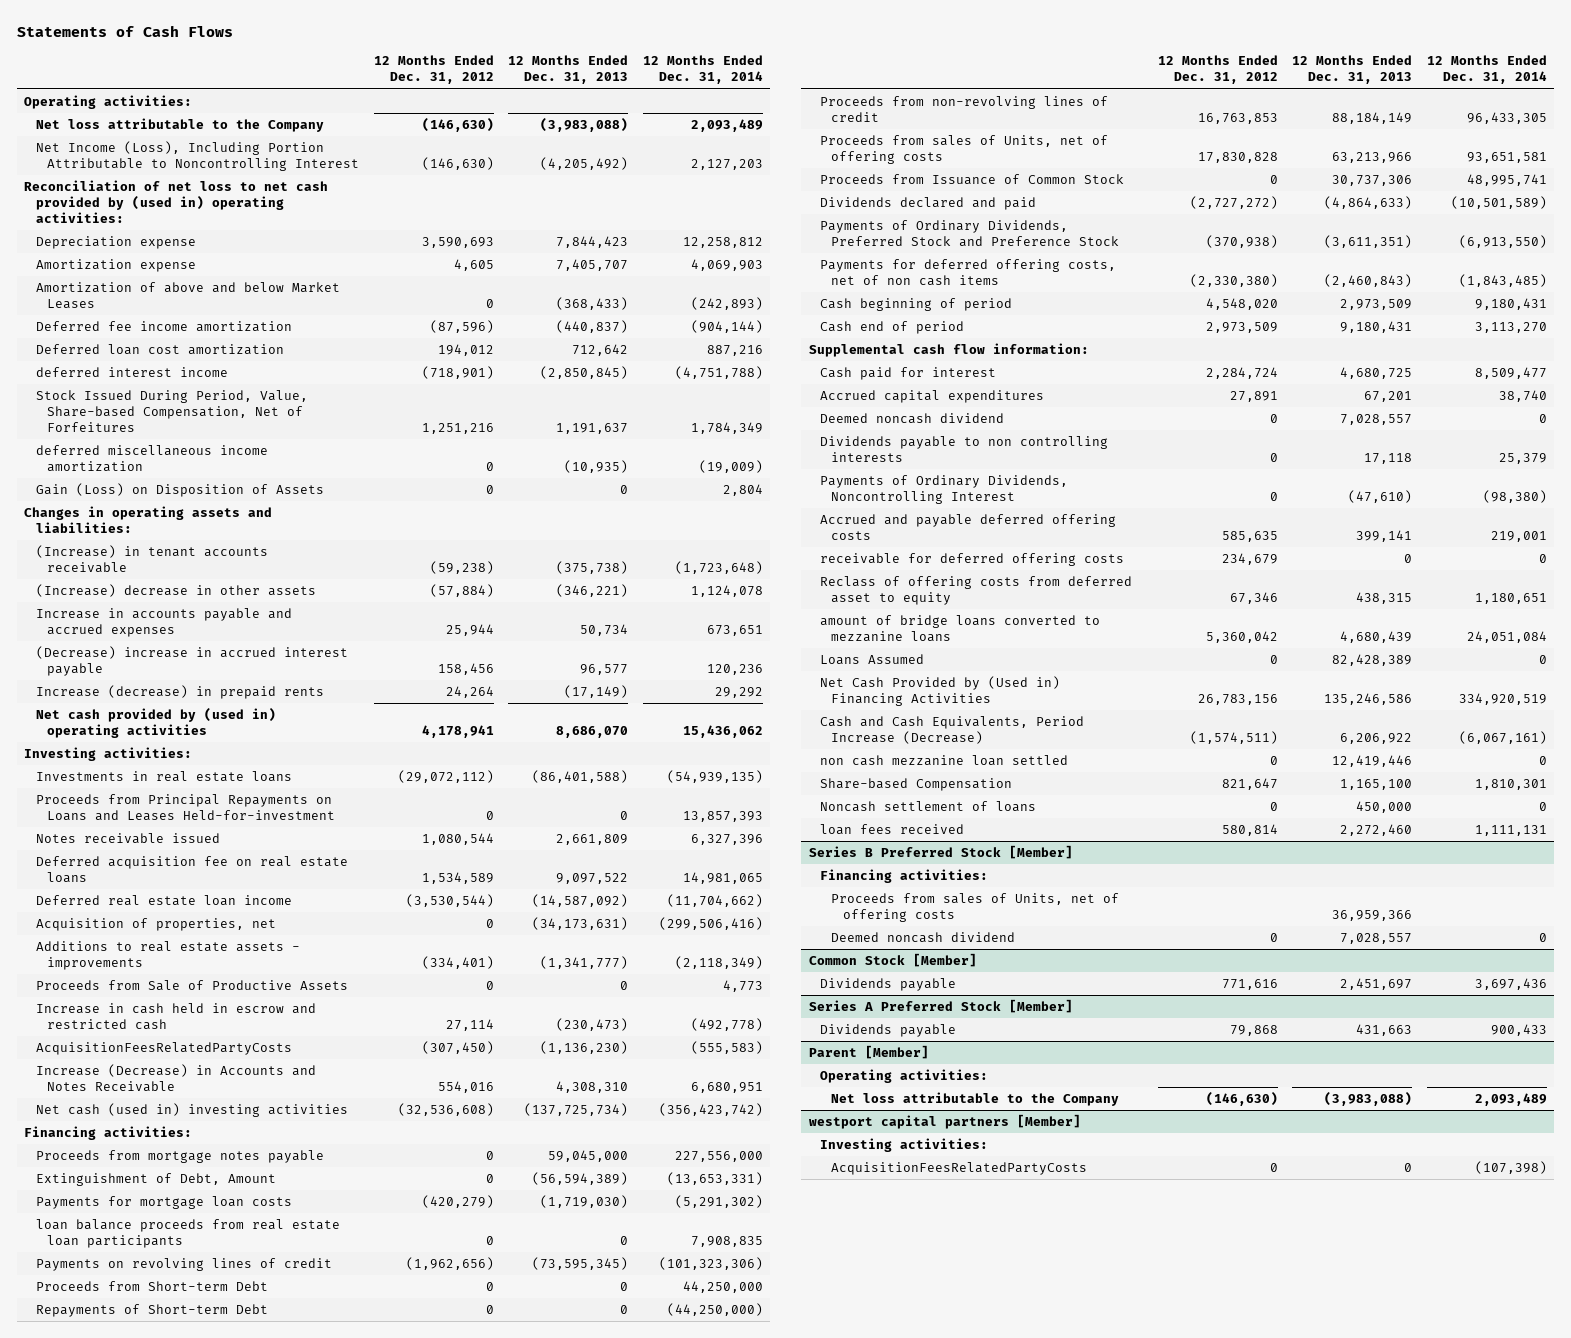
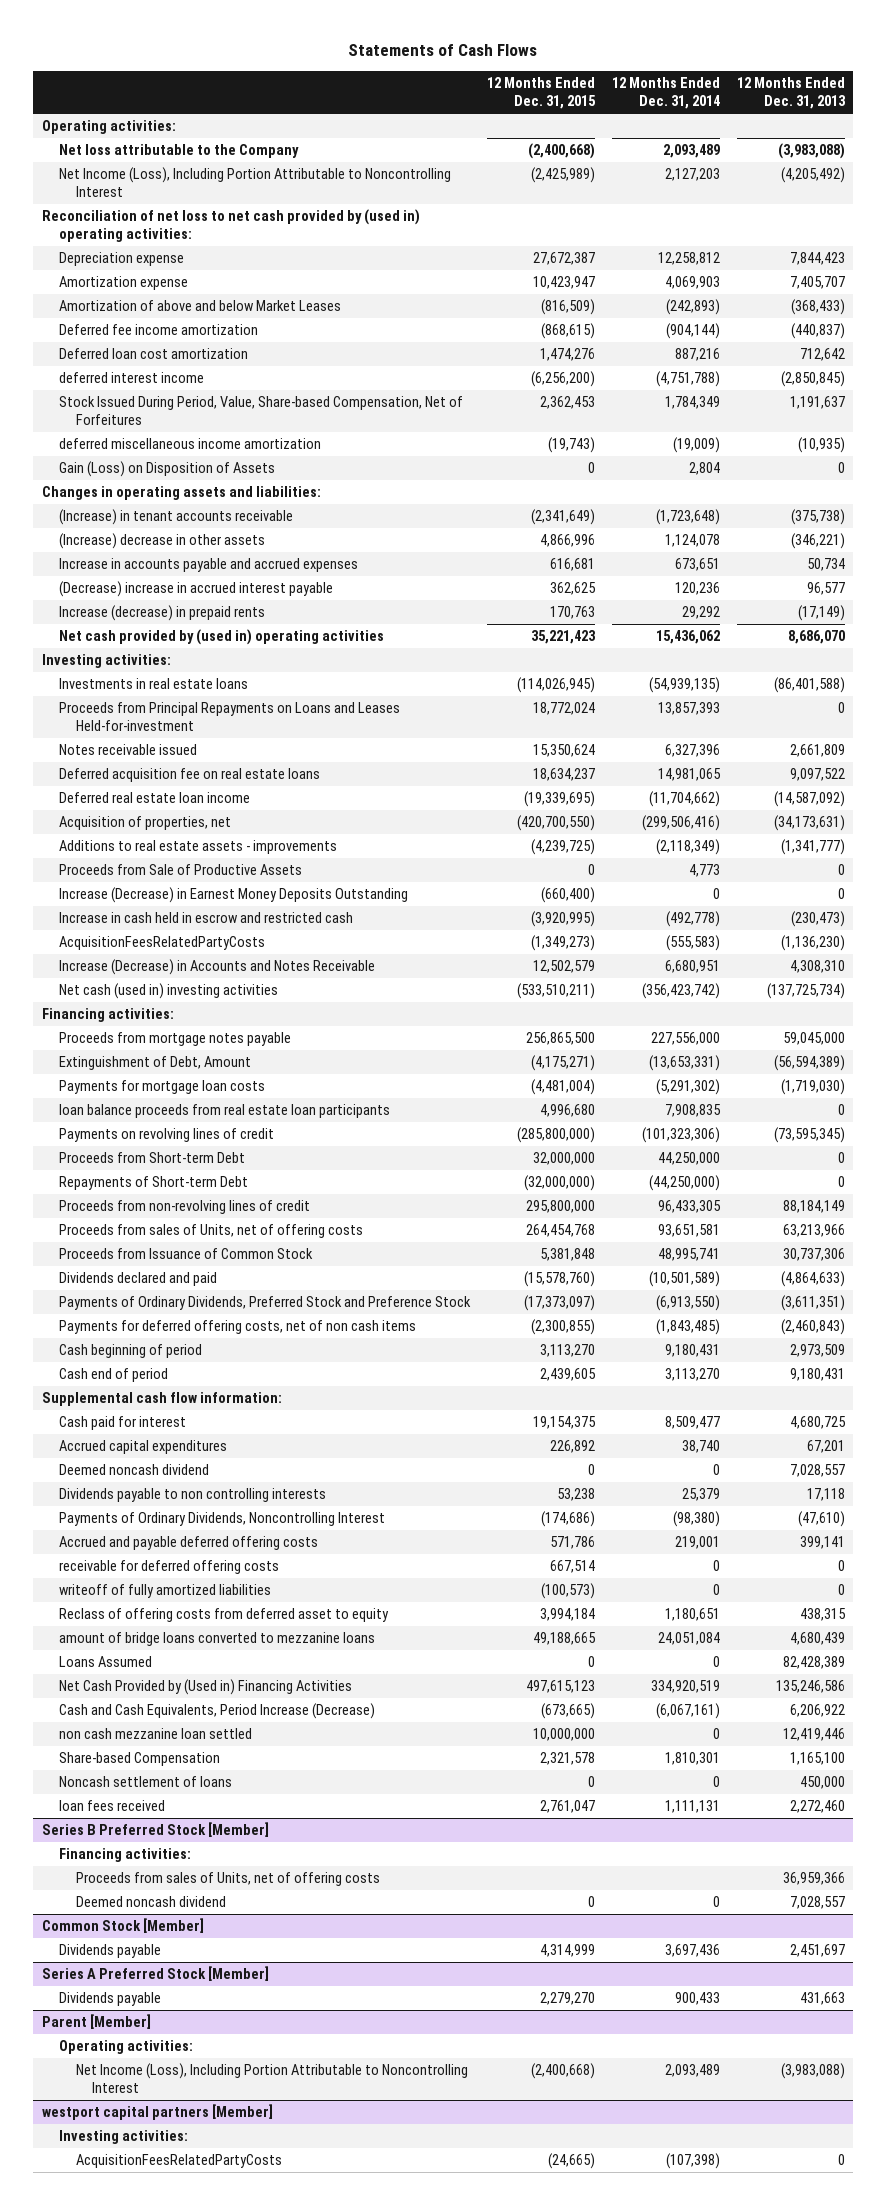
[373,55,494,85] 12 Months Ended Dec. 31, 2012 -> none
none -> [486,77,596,110] 12 Months Ended Dec. 31, 2015
none -> [58,887,408,904] Increase (Decrease) in Earnest Money Deposits Outstanding
none -> [58,1584,271,1599] writeoff of fully amortized liabilities
[831,1092,1120,1107] Net loss attributable to the Company -> [75,2063,468,2094] Net Income (Loss), Including Portion Attributable to Noncontrolling Interest

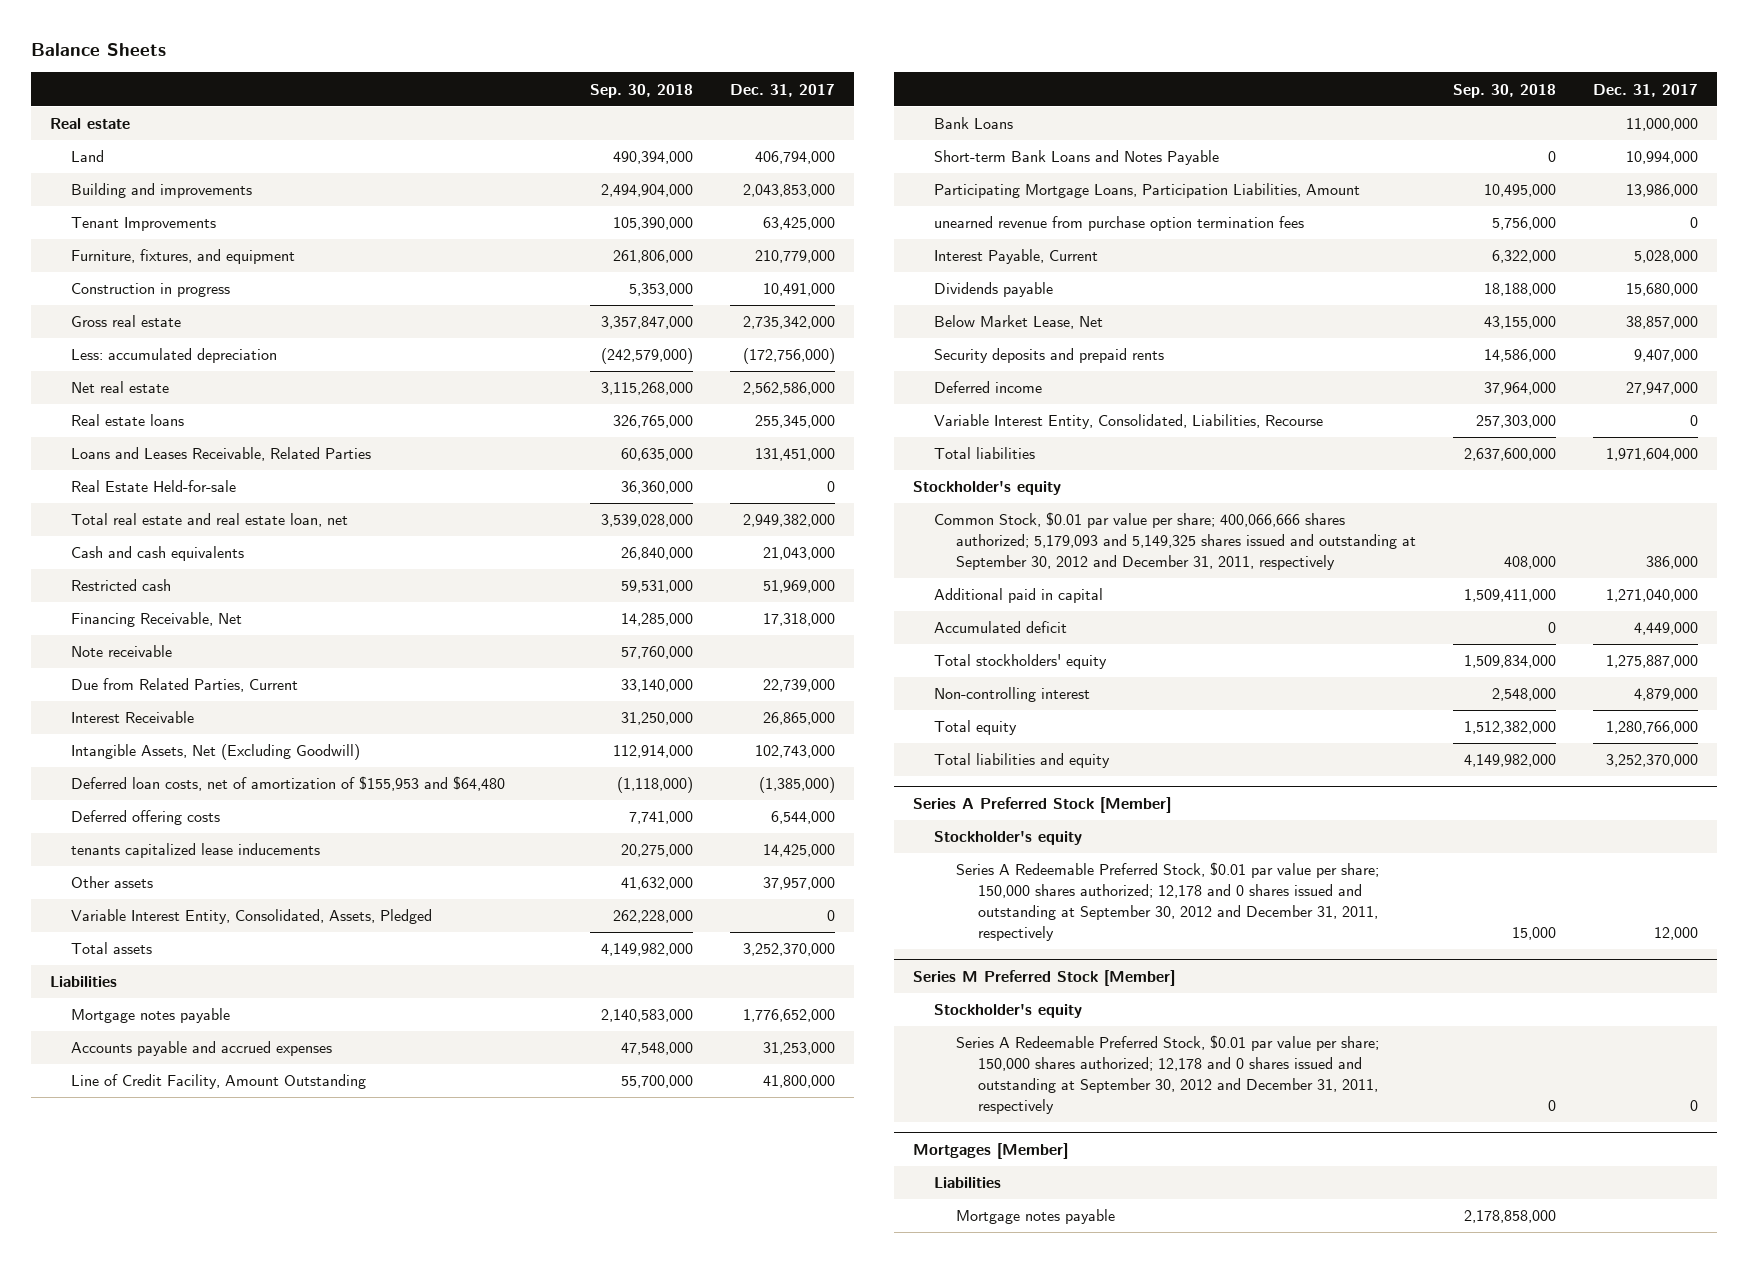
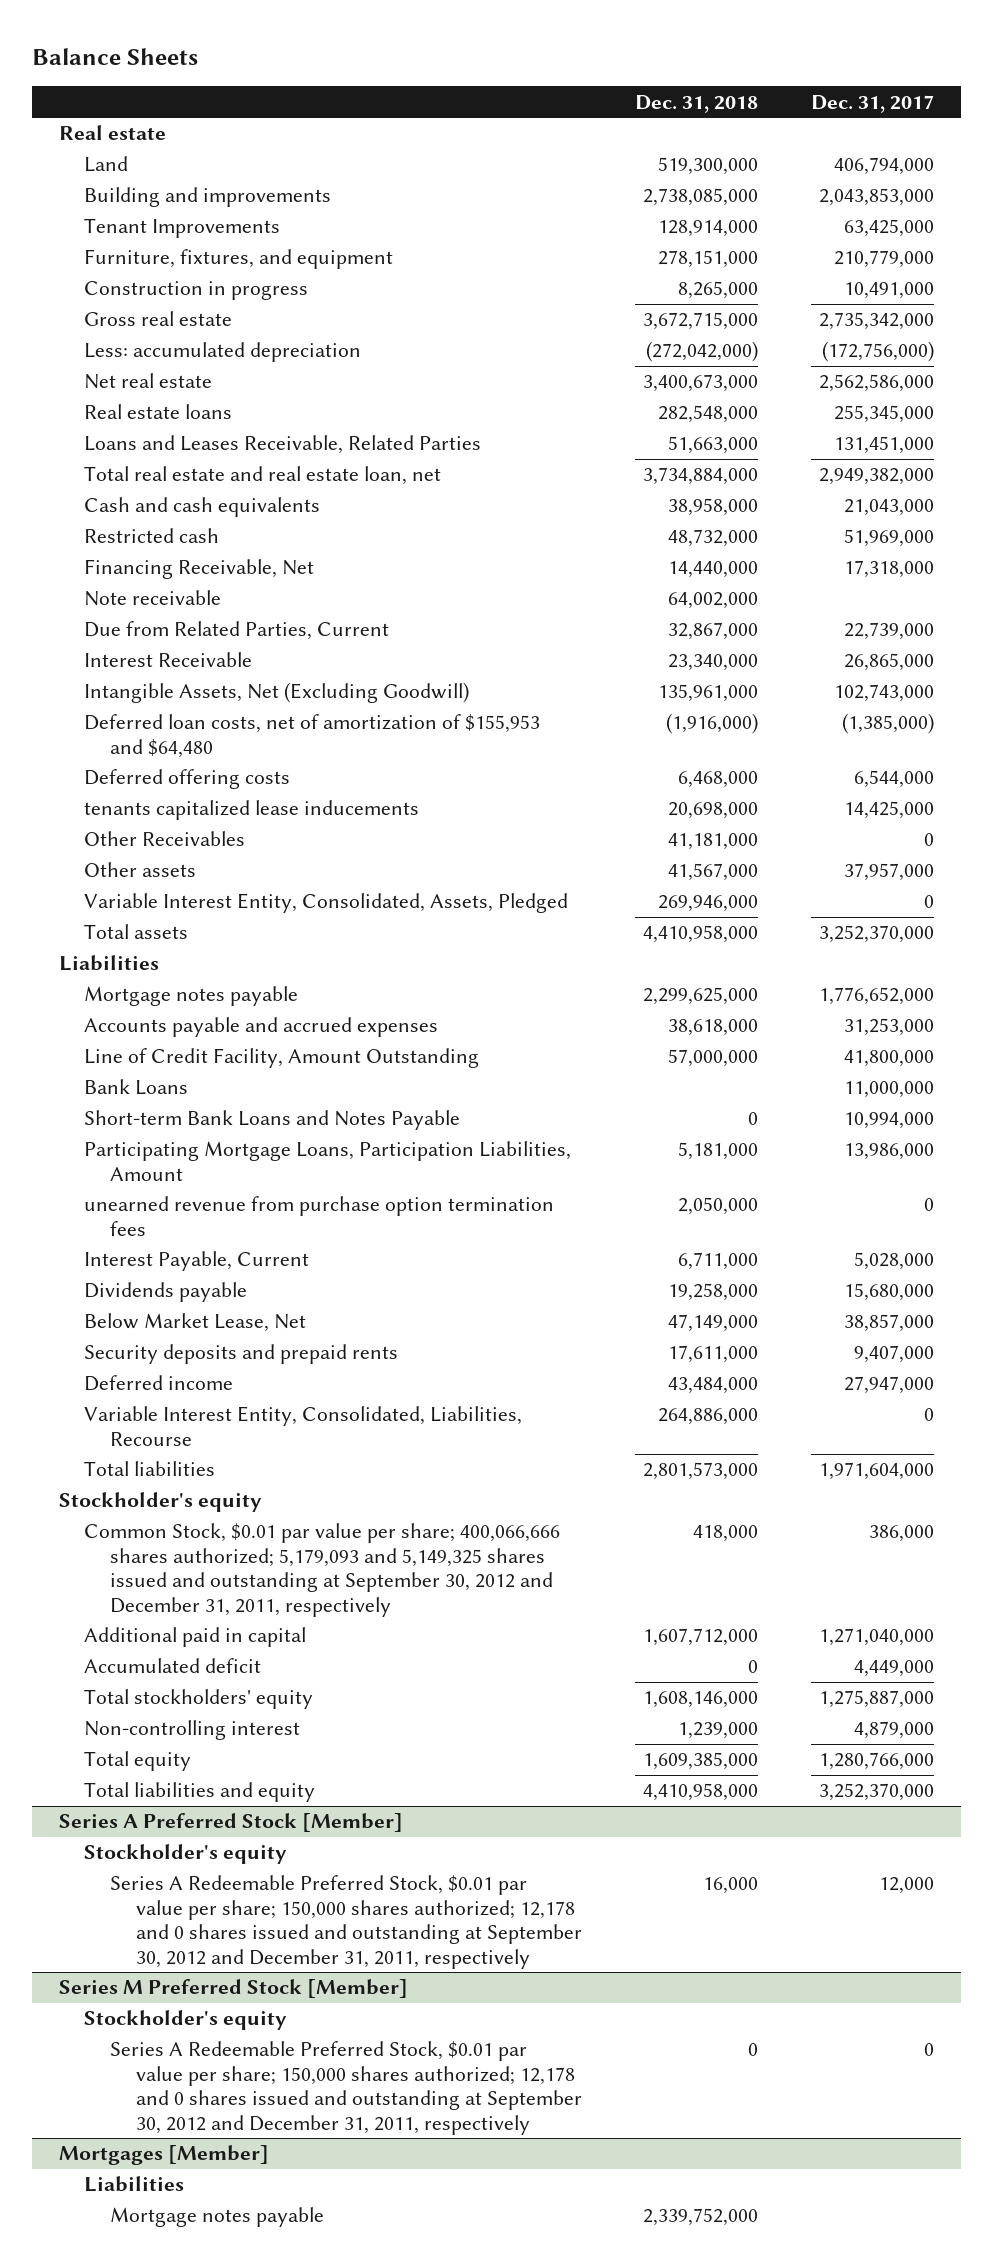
[590,83,694,98] Sep. 30, 2018 -> none
none -> [634,94,758,113] Dec. 31, 2018
[71,480,237,493] Real Estate Held-for-sale -> none
none -> [84,831,246,847] Other Receivables

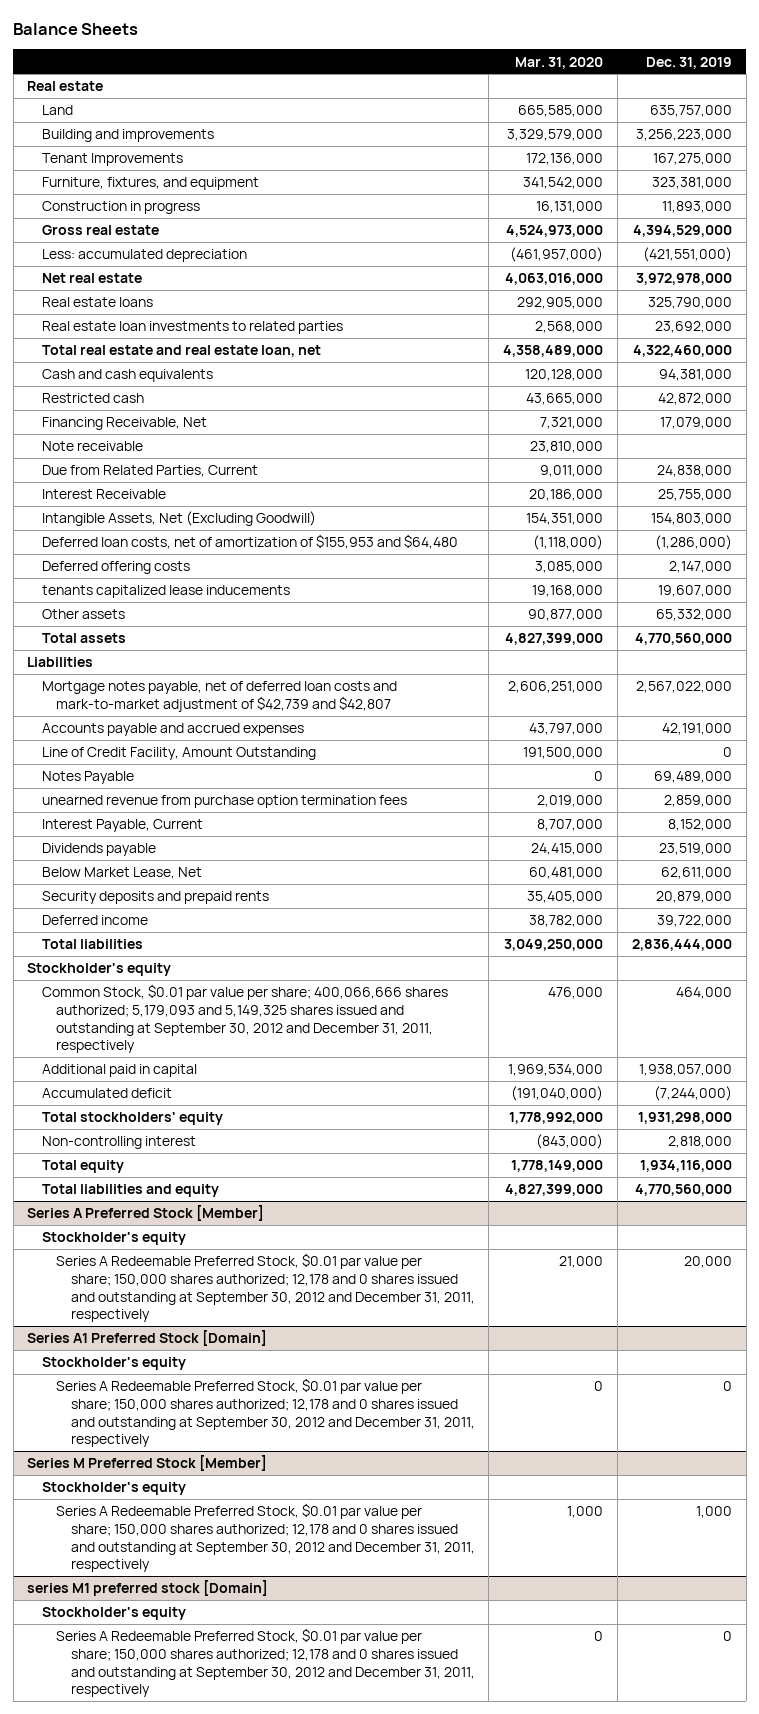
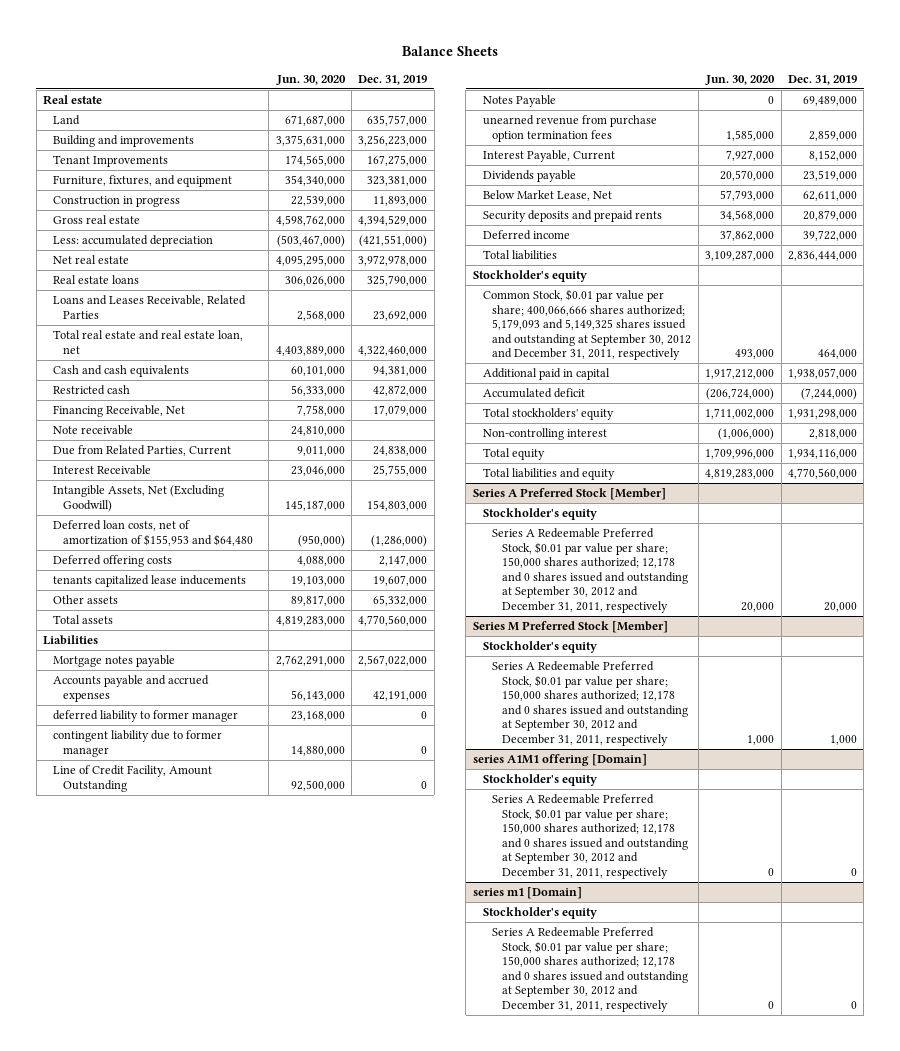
[515,56,604,69] Mar. 31, 2020 -> none
none -> [275,74,346,85] Jun. 30, 2020
[41,321,343,335] Real estate loan investments to related parties -> [53,295,247,319] Loans and Leases Receivable, Related Parties
[41,681,397,712] Mortgage notes payable, net of deferred loan costs and mark-to-market adjustment of $42,739 and $42,807 -> [53,655,176,668] Mortgage notes payable
none -> [53,710,239,723] deferred liability to former manager
none -> [53,730,223,757] contingent liability due to former manager
[27,1330,268,1347] Series A1 Preferred Stock [Domain] -> none
[41,1357,186,1371] Stockholder's equity -> none
[56,1378,475,1448] Series A Redeemable Preferred Stock, $0.01 par value per share; 150,000 shares authorized; 12,178 and 0 shares issued and outstanding at September 30, 2012 and December 31, 2011, respectively -> none
[27,1580,269,1597] series M1 preferred stock [Domain] -> none
none -> [472,754,647,767] series A1M1 offering [Domain]
none -> [472,887,582,900] series m1 [Domain]
none -> [482,907,597,920] Stockholder's equity
none -> [492,927,689,1012] Series A Redeemable Preferred Stock, $0.01 par value per share; 150,000 shares authorized; 12,178 and 0 shares issued and outstanding at September 30, 2012 and December 31, 2011, respectively

